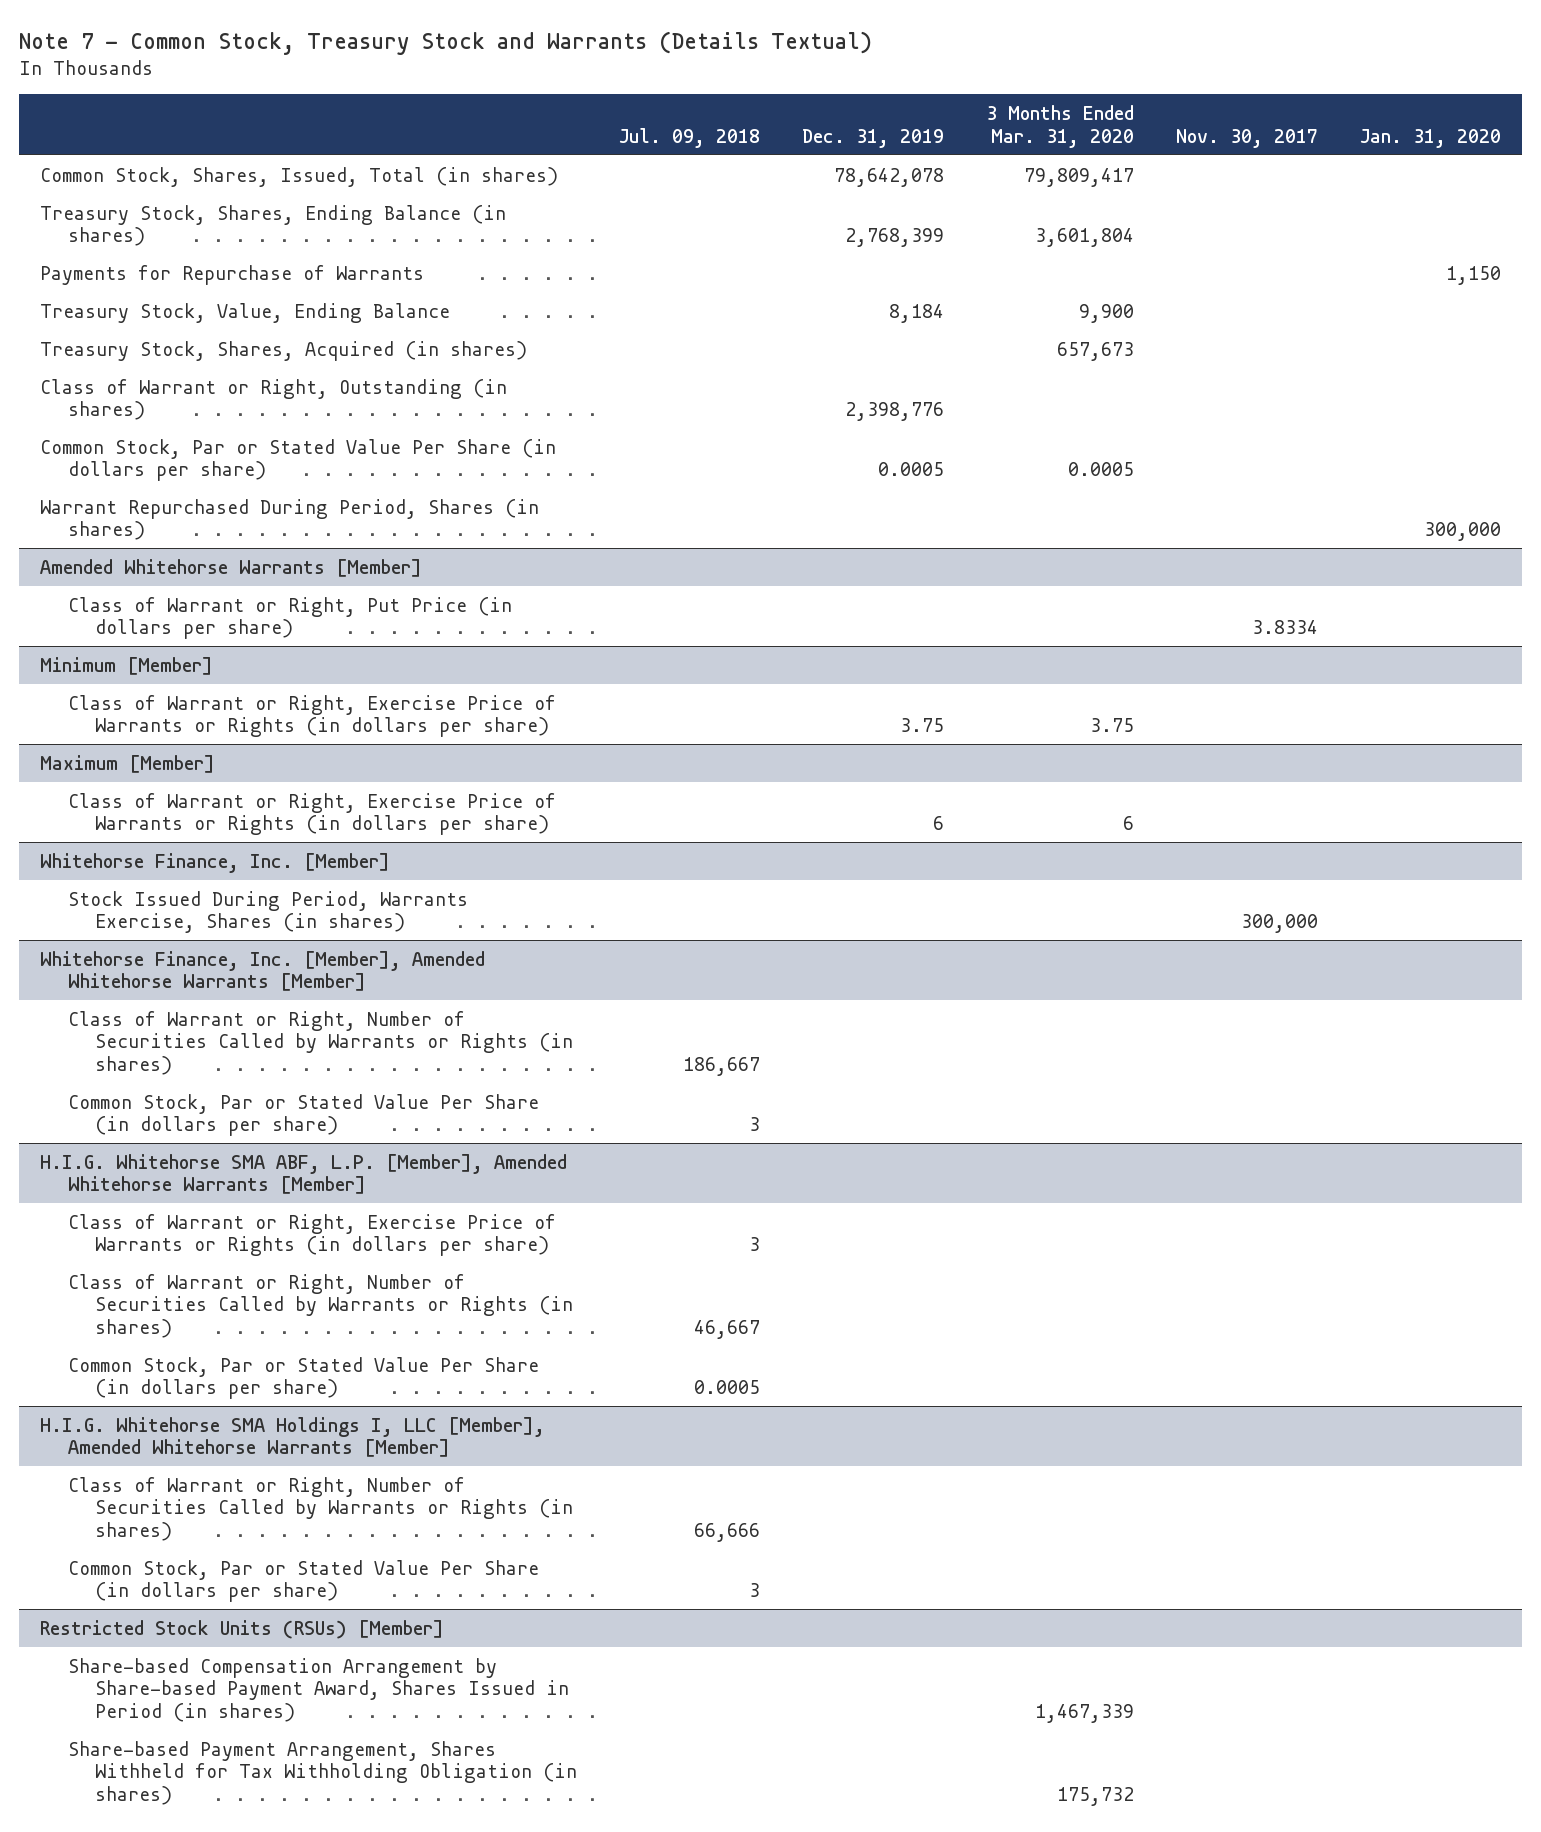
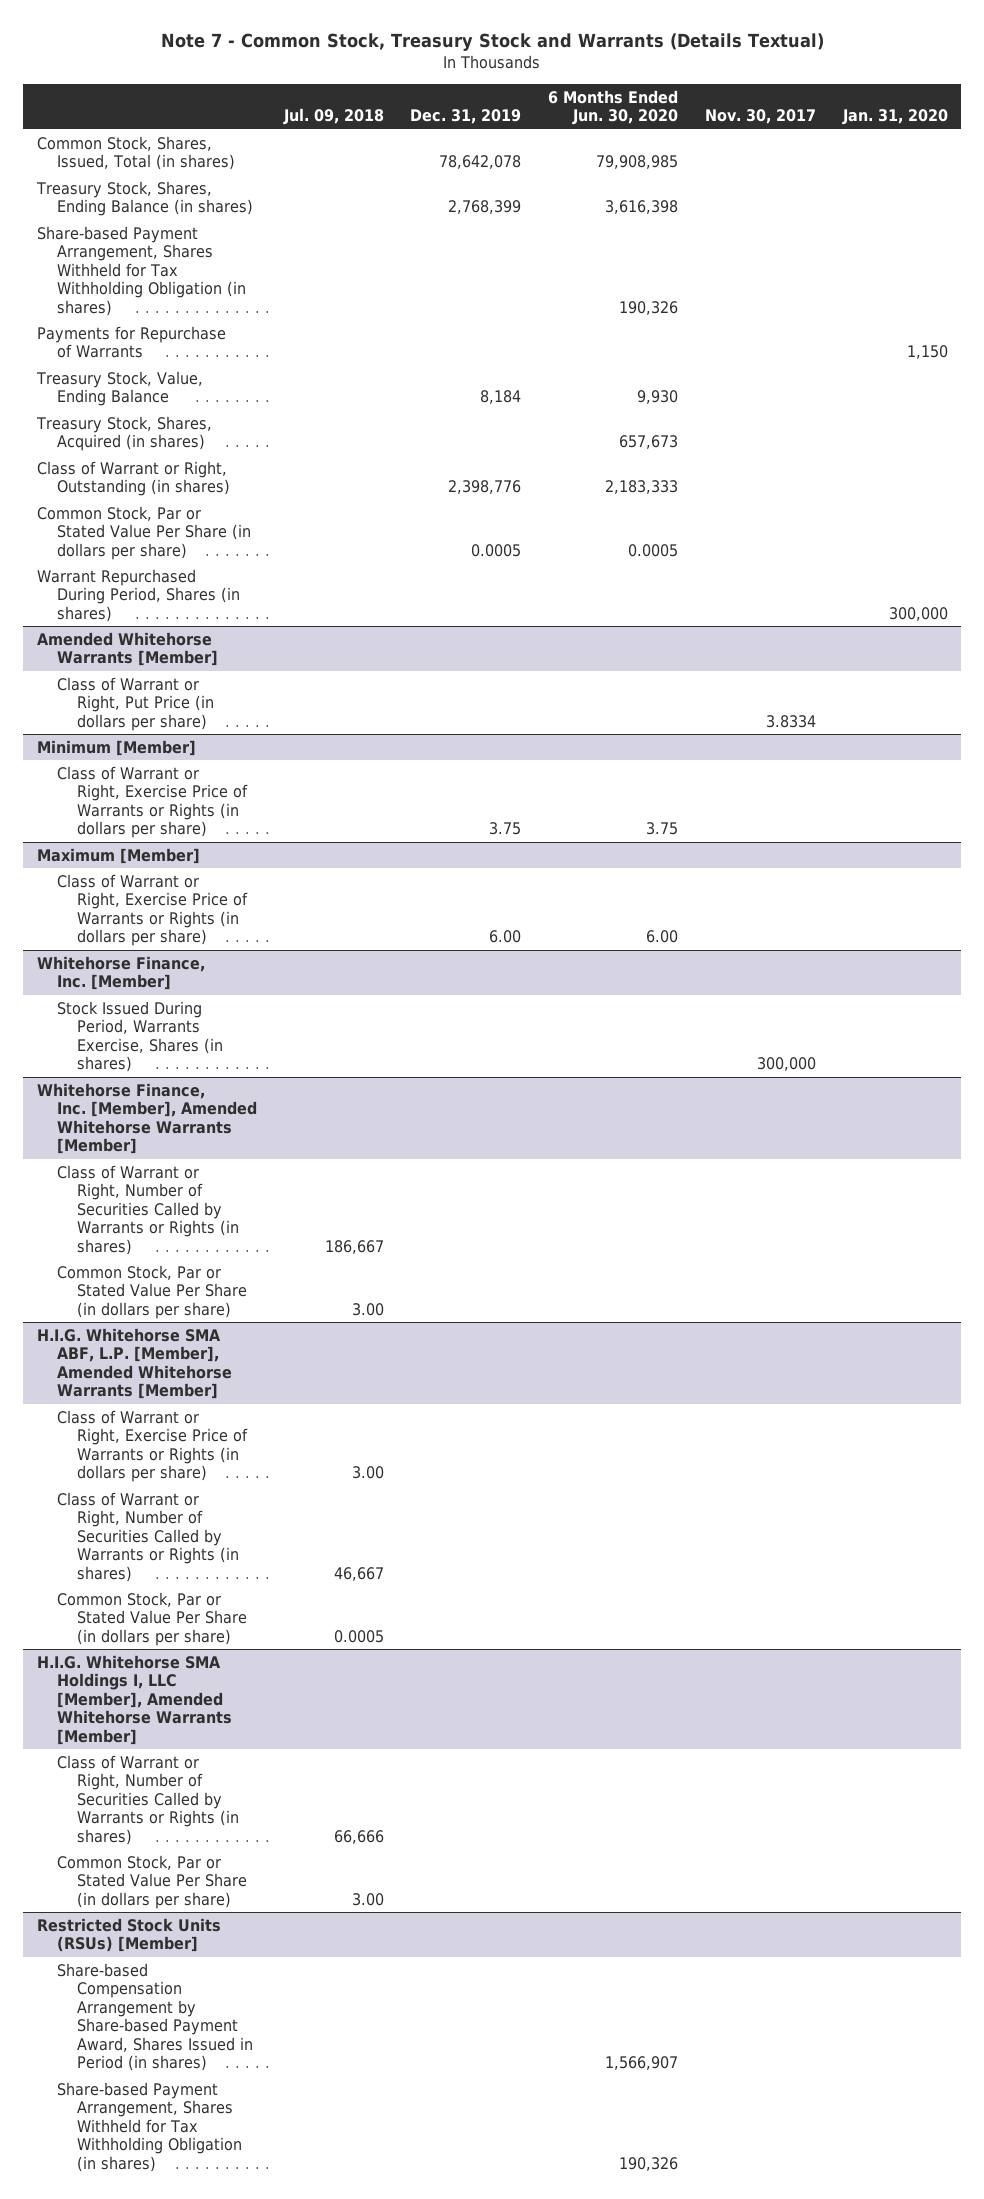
[986,104,1135,148] 3 Months Ended Mar. 31, 2020 -> none
none -> [548,89,679,126] 6 Months Ended Jun. 30, 2020
none -> [36,225,246,316] Share-based Payment Arrangement, Shares Withheld for Tax Withholding Obligation (in shares)
[933,816,945,831] 6 -> [489,930,522,944] 6.00
[749,1117,761,1132] 3 -> [351,1302,384,1316] 3.00
[749,1237,761,1252] 3 -> [351,1466,384,1480] 3.00
[749,1583,761,1598] 3 -> [351,1892,384,1906] 3.00

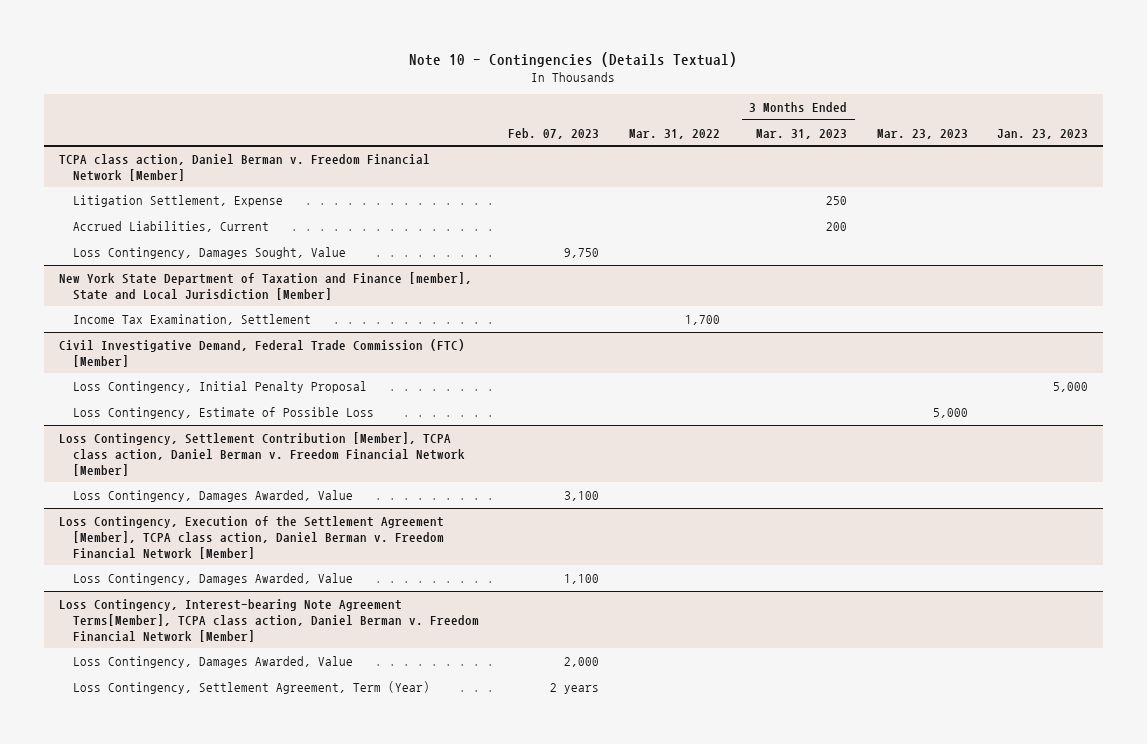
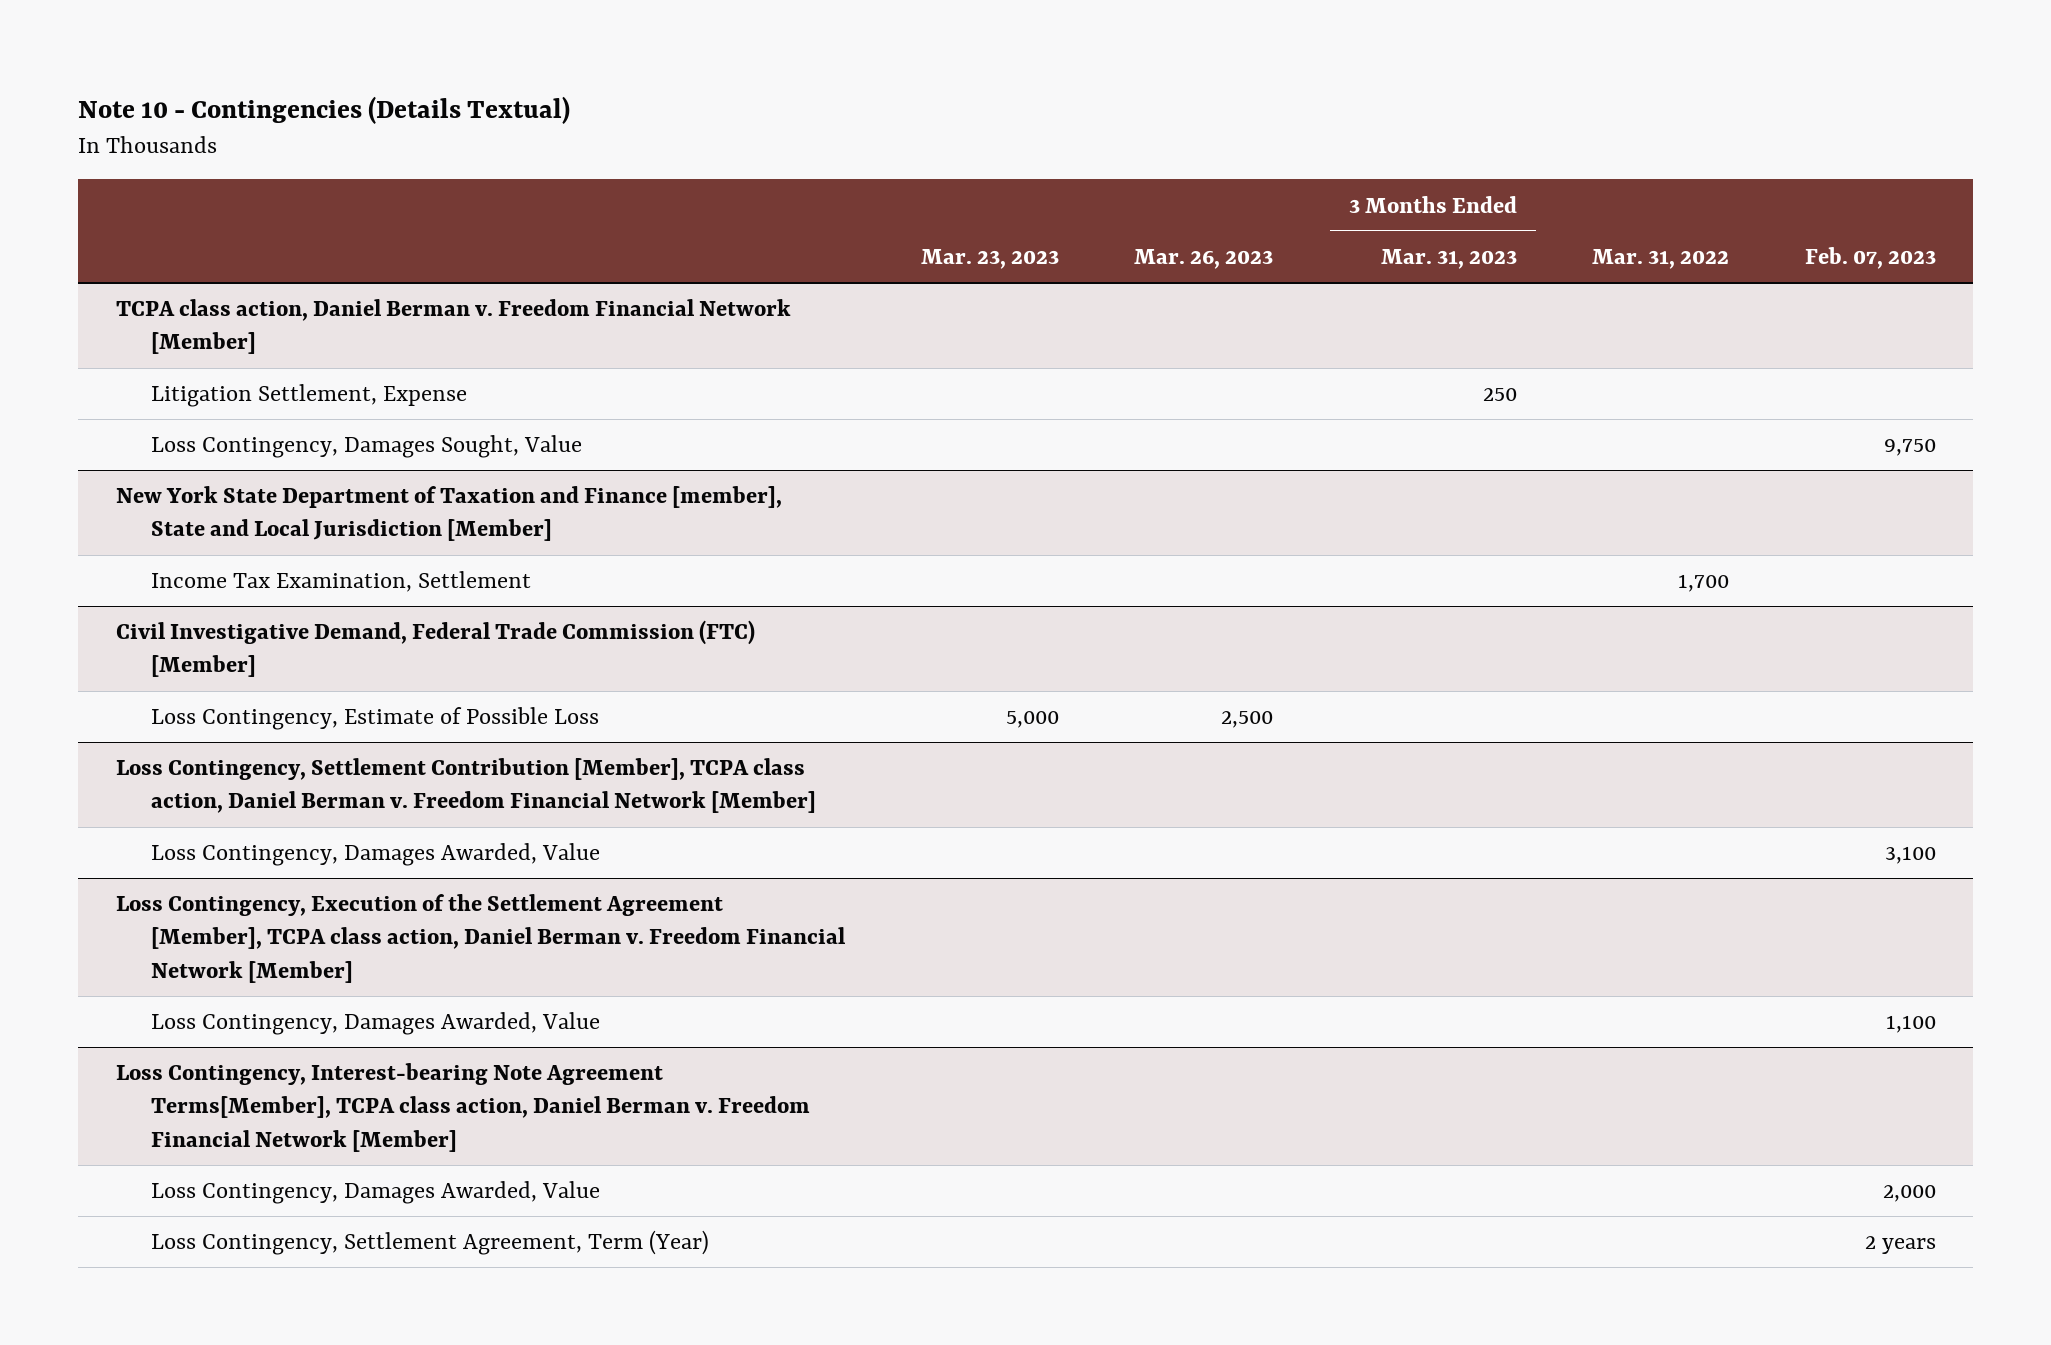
[997,128,1089,139] Jan. 23, 2023 -> none
none -> [1134,248,1274,269] Mar. 26, 2023
[72,220,269,232] Accrued Liabilities, Current -> none
[72,380,367,393] Loss Contingency, Initial Penalty Proposal -> none

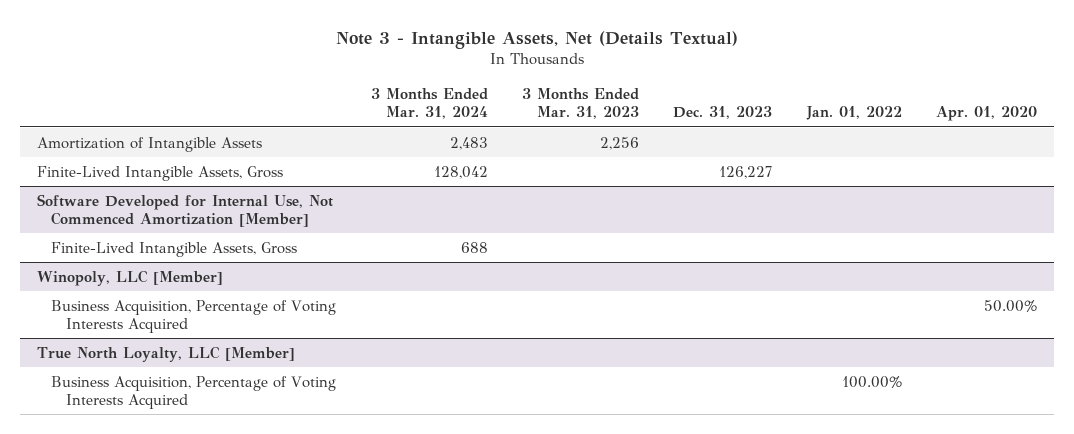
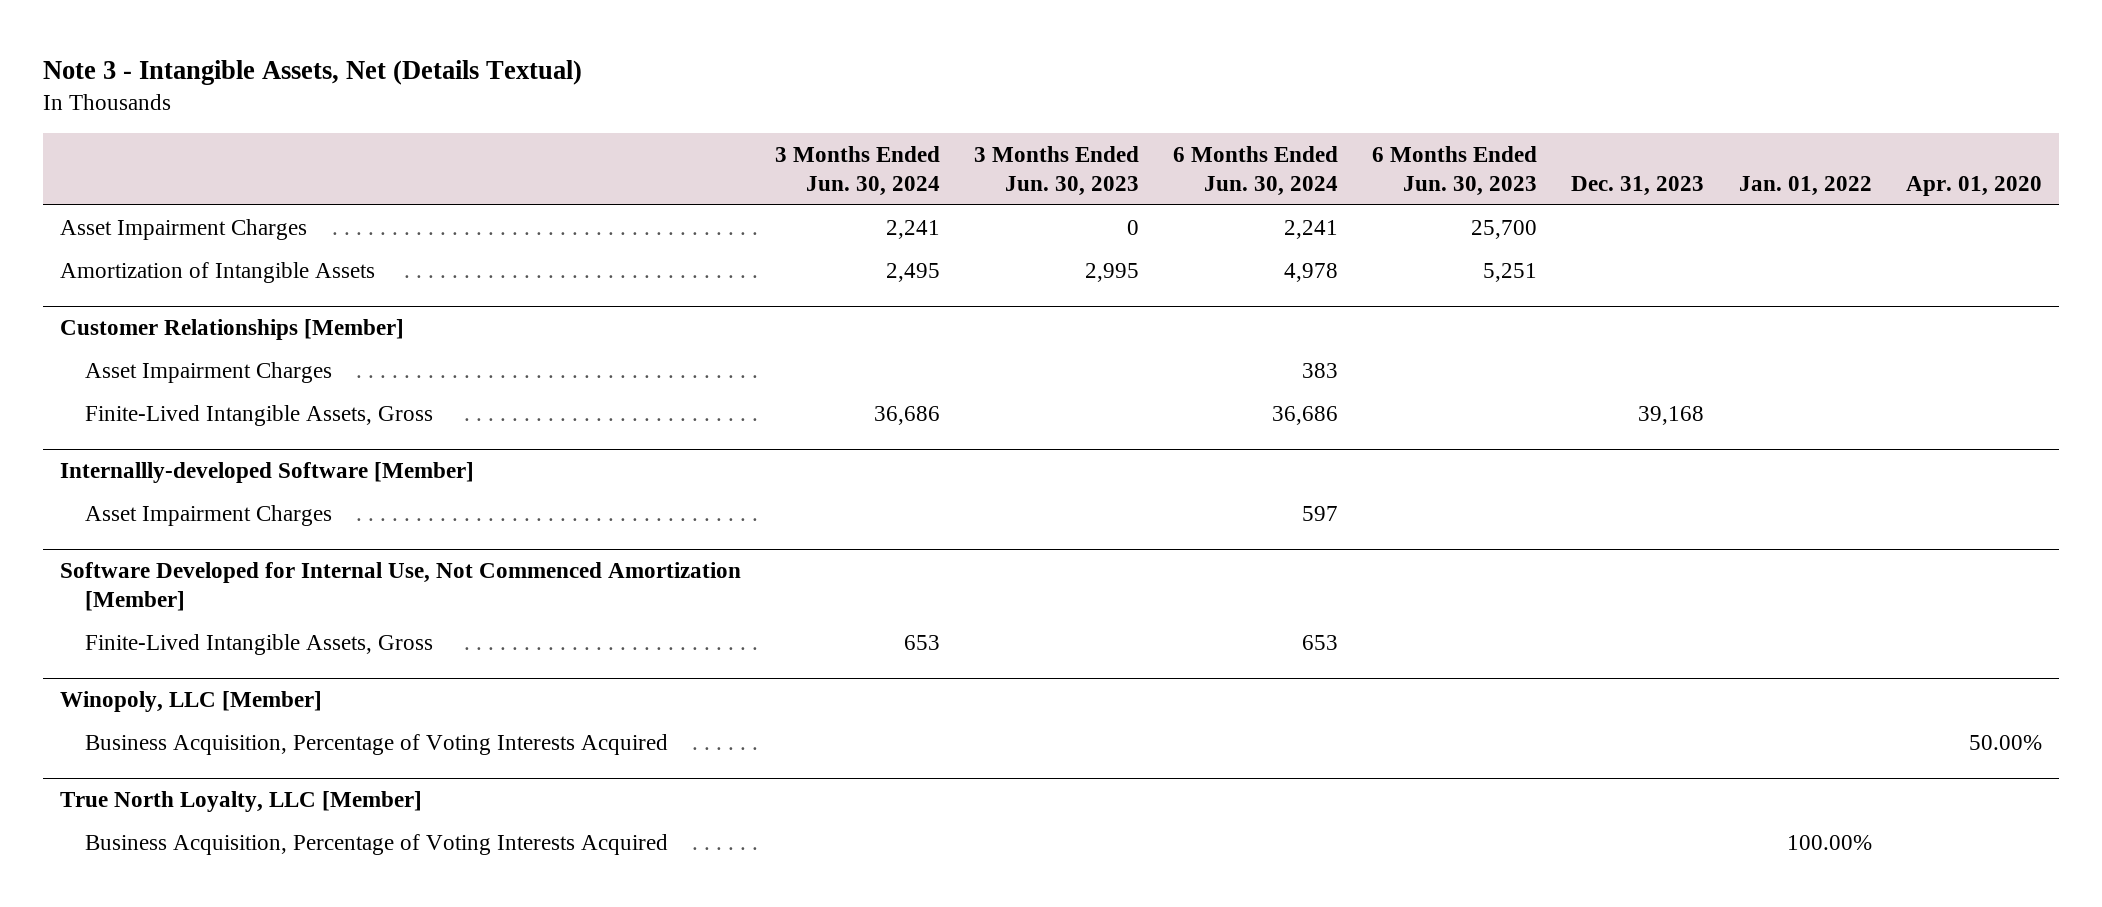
[370,88,488,120] 3 Months Ended Mar. 31, 2024 -> none
[522,88,640,120] 3 Months Ended Mar. 31, 2023 -> none
none -> [775,145,941,196] 3 Months Ended Jun. 30, 2024
none -> [974,145,1140,196] 3 Months Ended Jun. 30, 2023
none -> [1173,145,1339,196] 6 Months Ended Jun. 30, 2024
none -> [1372,145,1538,196] 6 Months Ended Jun. 30, 2023
none -> [60,218,308,240] Asset Impairment Charges
[37,165,284,181] Finite-Lived Intangible Assets, Gross -> none
none -> [60,319,405,341] Customer Relationships [Member]
none -> [85,361,333,383] Asset Impairment Charges
none -> [85,404,434,426] Finite-Lived Intangible Assets, Gross
none -> [60,462,475,484] Internallly-developed Software [Member]
none -> [85,504,333,526] Asset Impairment Charges

